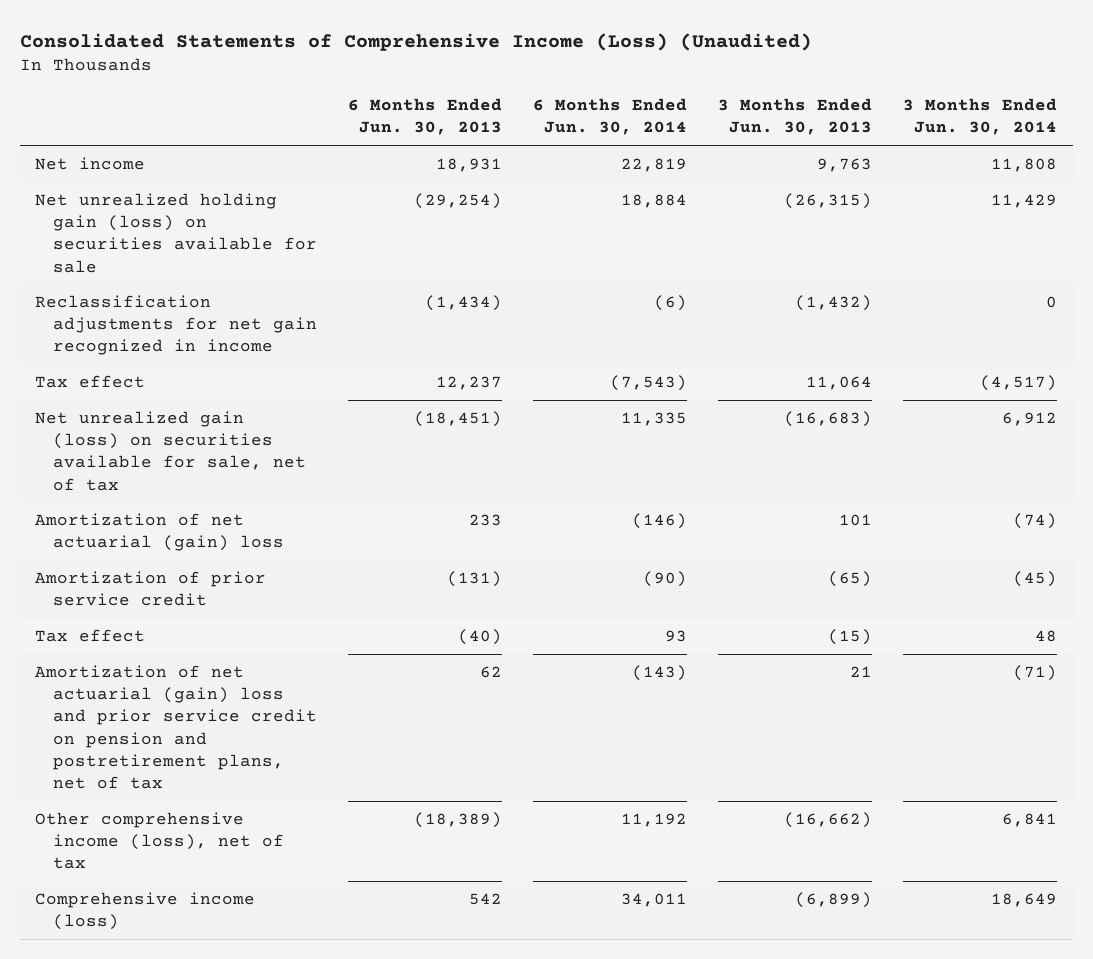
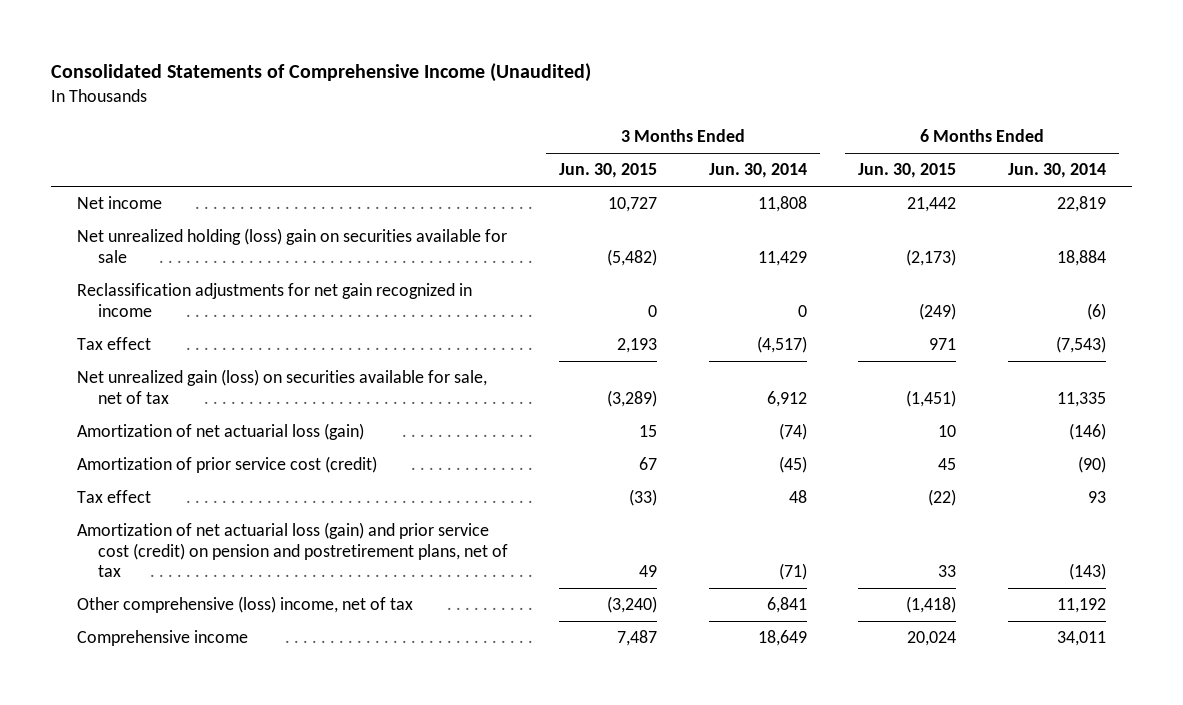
[19,32,812,51] Consolidated Statements of Comprehensive Income (Loss) (Unaudited) -> [50,63,591,83] Consolidated Statements of Comprehensive Income (Unaudited)
[348,98,503,136] 6 Months Ended Jun. 30, 2013 -> none
[718,98,873,136] 3 Months Ended Jun. 30, 2013 -> none
none -> [559,163,658,179] Jun. 30, 2015
none -> [858,163,957,179] Jun. 30, 2015
[35,192,317,273] Net unrealized holding gain (loss) on securities available for sale -> [76,228,507,263] Net unrealized holding (loss) gain on securities available for sale
[35,512,284,552] Amortization of net actuarial (gain) loss -> [76,423,364,441] Amortization of net actuarial loss (gain)
[35,570,267,607] Amortization of prior service credit -> [76,456,377,474] Amortization of prior service cost (credit)
[35,664,317,790] Amortization of net actuarial (gain) loss and prior service credit on pension and postretirement plans, net of tax -> [76,522,508,578] Amortization of net actuarial loss (gain) and prior service cost (credit) on pension and postretirement plans, net of tax
[35,811,284,870] Other comprehensive income (loss), net of tax -> [76,596,413,614] Other comprehensive (loss) income, net of tax
[35,891,256,931] Comprehensive income (loss) -> [76,630,248,647] Comprehensive income

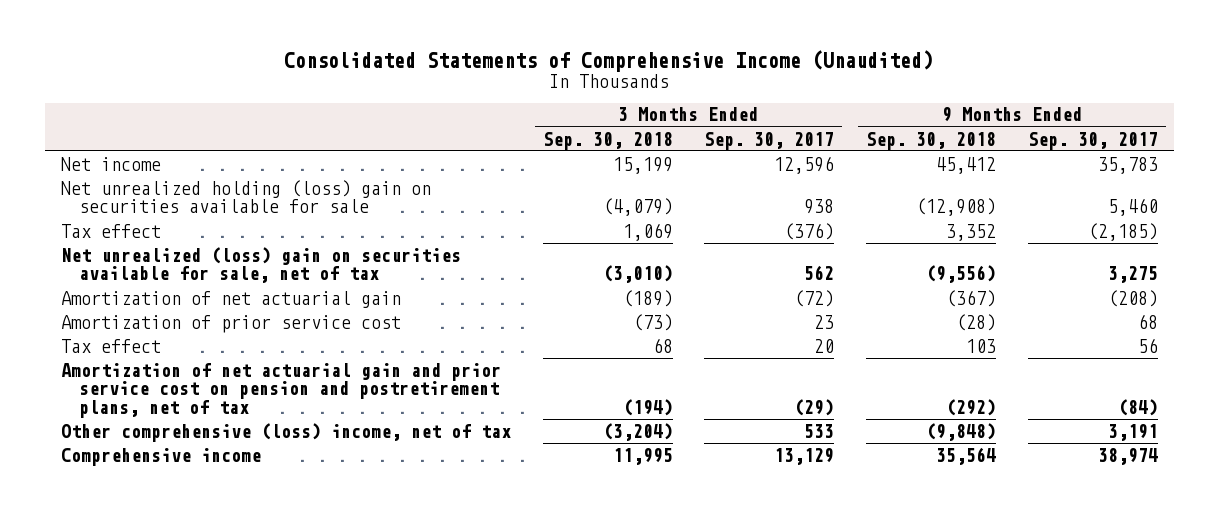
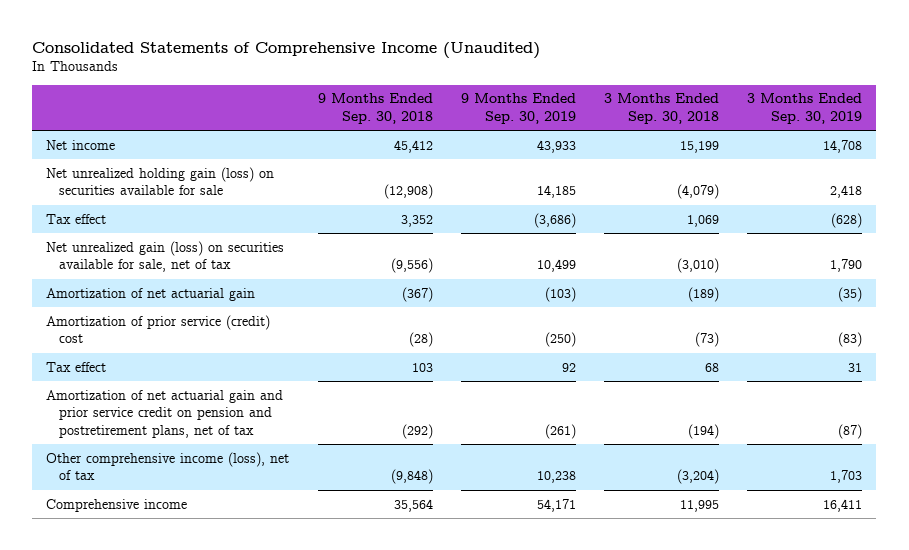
[704,131,835,150] Sep. 30, 2017 -> none
[1027,131,1158,150] Sep. 30, 2017 -> none
none -> [460,93,576,124] 9 Months Ended Sep. 30, 2019
none -> [747,93,863,124] 3 Months Ended Sep. 30, 2019
[60,179,431,214] Net unrealized holding (loss) gain on securities available for sale -> [46,166,275,196] Net unrealized holding gain (loss) on securities available for sale
[60,246,461,284] Net unrealized (loss) gain on securities available for sale, net of tax -> [46,240,285,273] Net unrealized gain (loss) on securities available for sale, net of tax
[60,314,401,333] Amortization of prior service cost -> [46,314,271,344] Amortization of prior service (credit) cost
[60,362,501,419] Amortization of net actuarial gain and prior service cost on pension and postretirement plans, net of tax -> [46,389,284,438] Amortization of net actuarial gain and prior service credit on pension and postretirement plans, net of tax
[60,422,511,442] Other comprehensive (loss) income, net of tax -> [46,451,290,481] Other comprehensive income (loss), net of tax

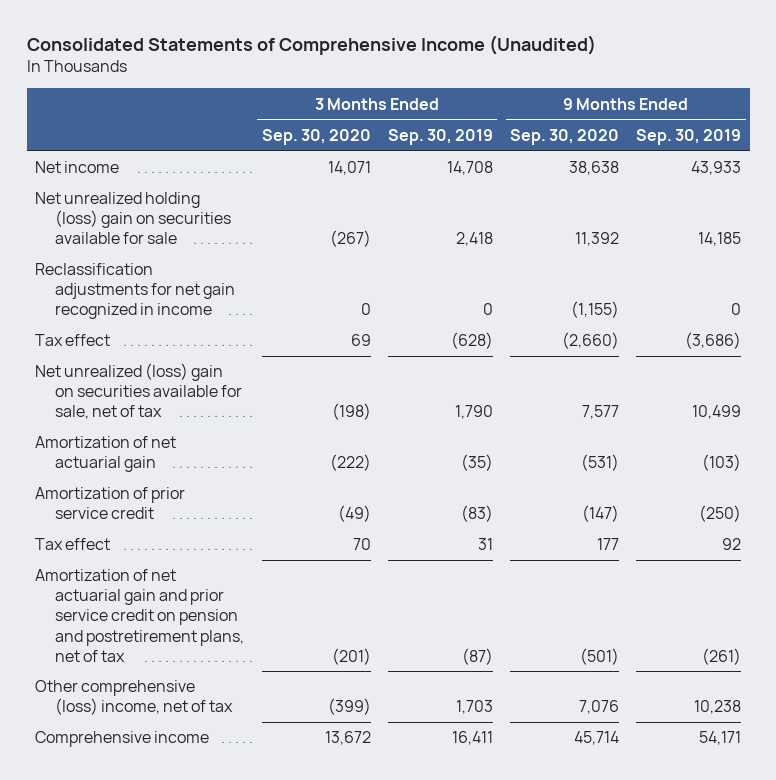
[317,93,433,124] 9 Months Ended Sep. 30, 2018 -> none
[603,93,719,124] 3 Months Ended Sep. 30, 2018 -> none
none -> [261,128,371,145] Sep. 30, 2020
none -> [510,128,620,145] Sep. 30, 2020
[46,166,275,196] Net unrealized holding gain (loss) on securities available for sale -> [35,192,232,245] Net unrealized holding (loss) gain on securities available for sale
none -> [35,263,236,320] Reclassification adjustments for net gain recognized in income
[46,240,285,273] Net unrealized gain (loss) on securities available for sale, net of tax -> [35,363,243,420] Net unrealized (loss) gain on securities available for sale, net of tax
[46,314,271,344] Amortization of prior service (credit) cost -> [35,487,186,520] Amortization of prior service credit
[46,451,290,481] Other comprehensive income (loss), net of tax -> [35,680,234,716] Other comprehensive (loss) income, net of tax

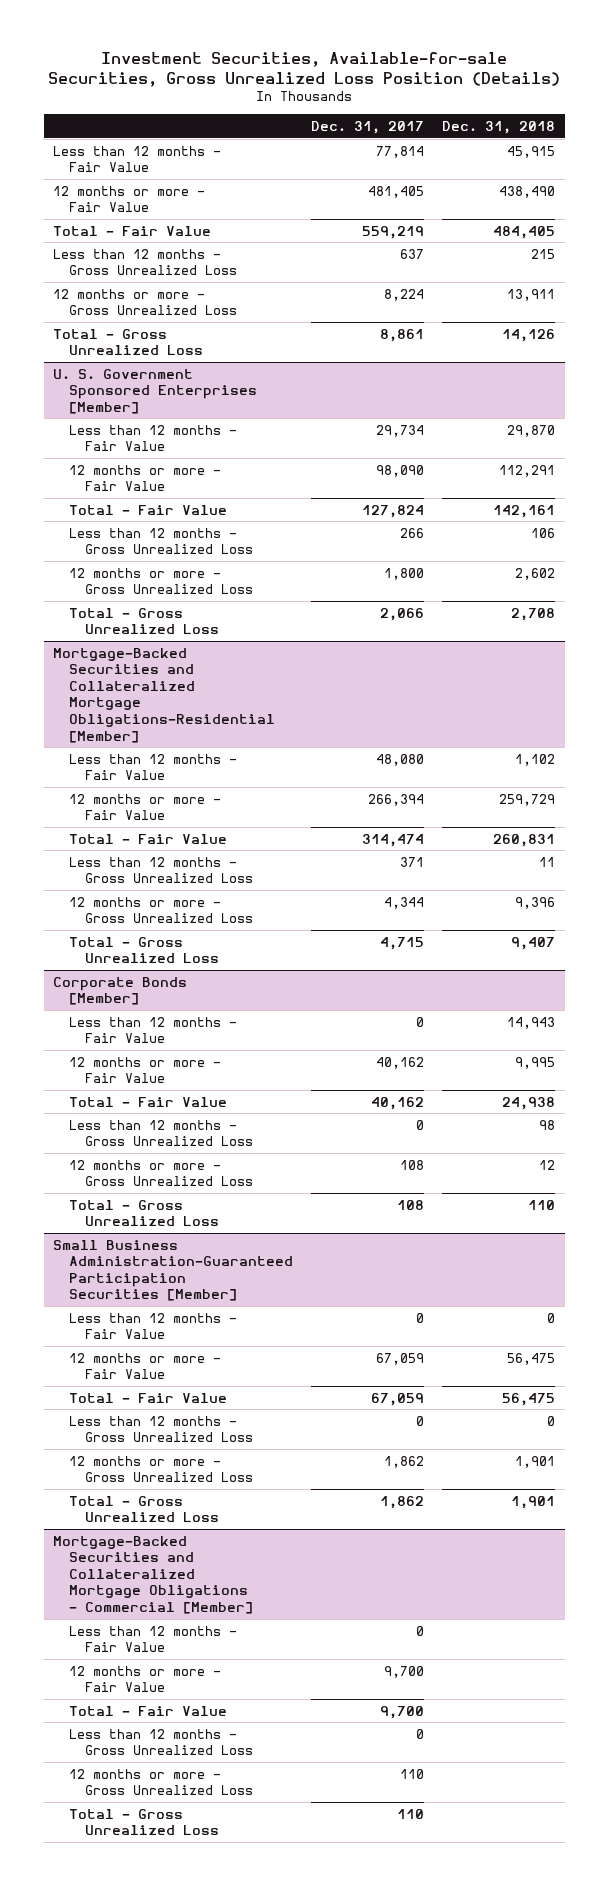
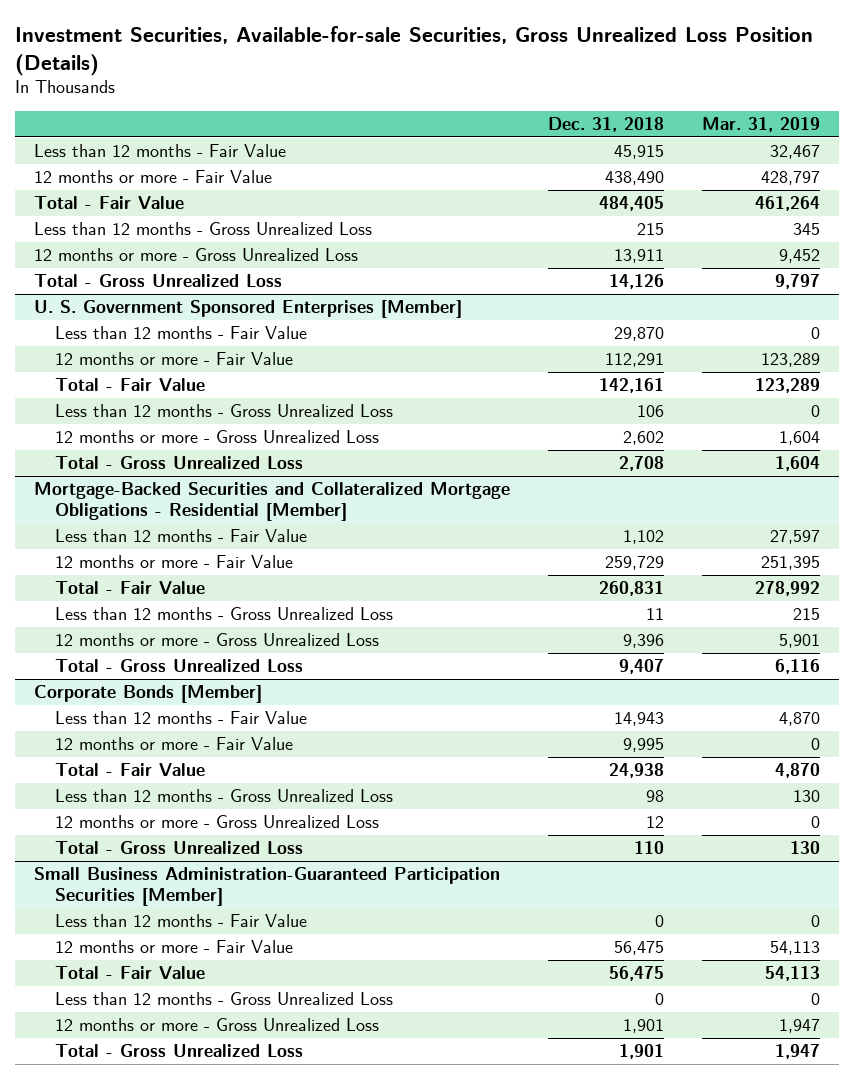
[311,120,425,134] Dec. 31, 2017 -> none
none -> [702,117,821,133] Mar. 31, 2019
[52,647,276,743] Mortgage-Backed Securities and Collateralized Mortgage Obligations-Residential [Member] -> [34,482,511,522] Mortgage-Backed Securities and Collateralized Mortgage Obligations - Residential [Member]
[52,1535,254,1614] Mortgage-Backed Securities and Collateralized Mortgage Obligations - Commercial [Member] -> none
[69,1625,238,1653] Less than 12 months - Fair Value -> none
[69,1665,222,1693] 12 months or more - Fair Value -> none
[69,1705,228,1716] Total - Fair Value -> none
[69,1728,254,1756] Less than 12 months - Gross Unrealized Loss -> none
[69,1768,254,1796] 12 months or more - Gross Unrealized Loss -> none
[69,1808,220,1836] Total - Gross Unrealized Loss -> none

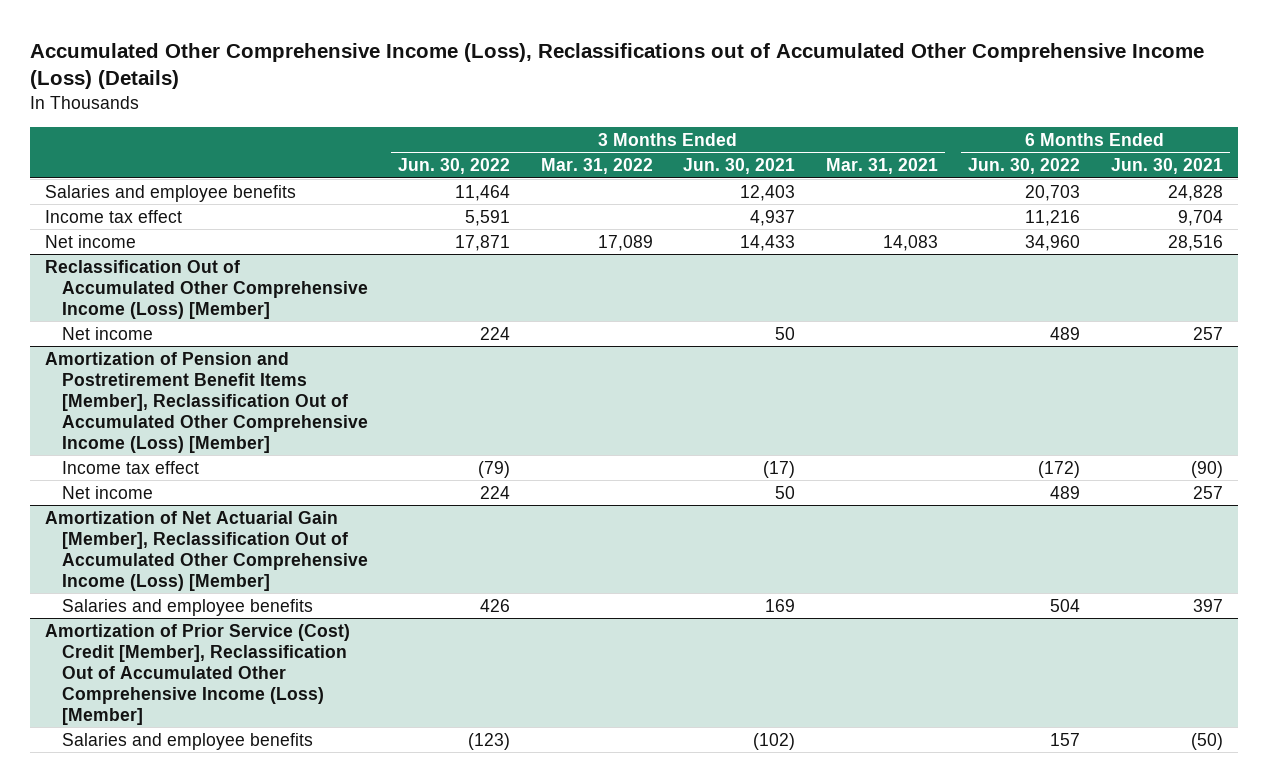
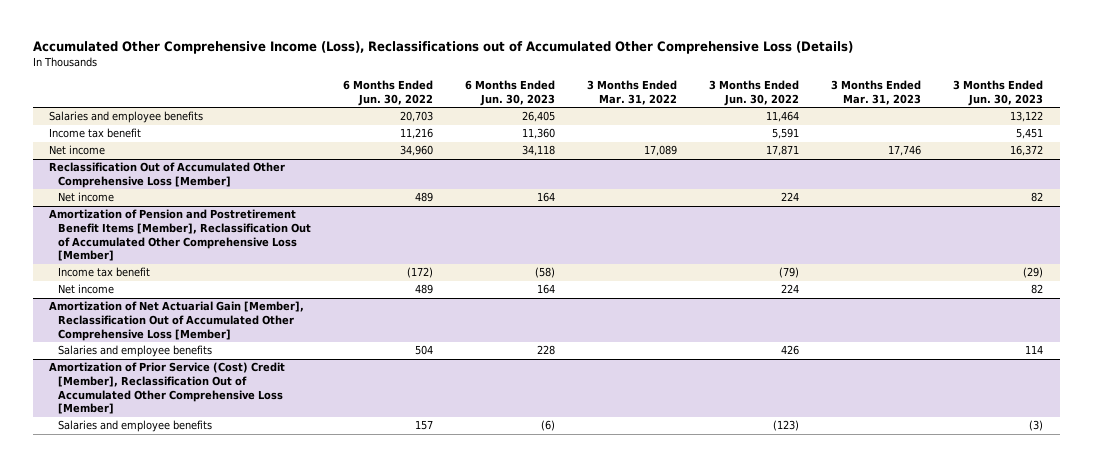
[30,42,1205,90] Accumulated Other Comprehensive Income (Loss), Reclassifications out of Accumulated Other Comprehensive Income (Loss) (Details) -> [33,40,854,54] Accumulated Other Comprehensive Income (Loss), Reclassifications out of Accumulated Other Comprehensive Loss (Details)
[683,158,796,175] Jun. 30, 2021 -> none
[825,158,938,175] Mar. 31, 2021 -> none
[1110,158,1223,175] Jun. 30, 2021 -> none
none -> [465,80,556,106] 6 Months Ended Jun. 30, 2023
none -> [831,80,922,105] 3 Months Ended Mar. 31, 2023
none -> [953,80,1044,106] 3 Months Ended Jun. 30, 2023
[45,209,183,223] Income tax effect -> [49,128,142,139] Income tax benefit
[45,259,368,319] Reclassification Out of Accumulated Other Comprehensive Income (Loss) [Member] -> [49,162,286,189] Reclassification Out of Accumulated Other Comprehensive Loss [Member]
[45,351,368,453] Amortization of Pension and Postretirement Benefit Items [Member], Reclassification Out of Accumulated Other Comprehensive Income (Loss) [Member] -> [49,209,311,262] Amortization of Pension and Postretirement Benefit Items [Member], Reclassification Out of Accumulated Other Comprehensive Loss [Member]
[61,460,199,474] Income tax effect -> [57,267,150,278] Income tax benefit
[45,510,368,591] Amortization of Net Actuarial Gain [Member], Reclassification Out of Accumulated Other Comprehensive Income (Loss) [Member] -> [49,301,305,341] Amortization of Net Actuarial Gain [Member], Reclassification Out of Accumulated Other Comprehensive Loss [Member]
[45,623,351,725] Amortization of Prior Service (Cost) Credit [Member], Reclassification Out of Accumulated Other Comprehensive Income (Loss) [Member] -> [49,362,286,415] Amortization of Prior Service (Cost) Credit [Member], Reclassification Out of Accumulated Other Comprehensive Loss [Member]

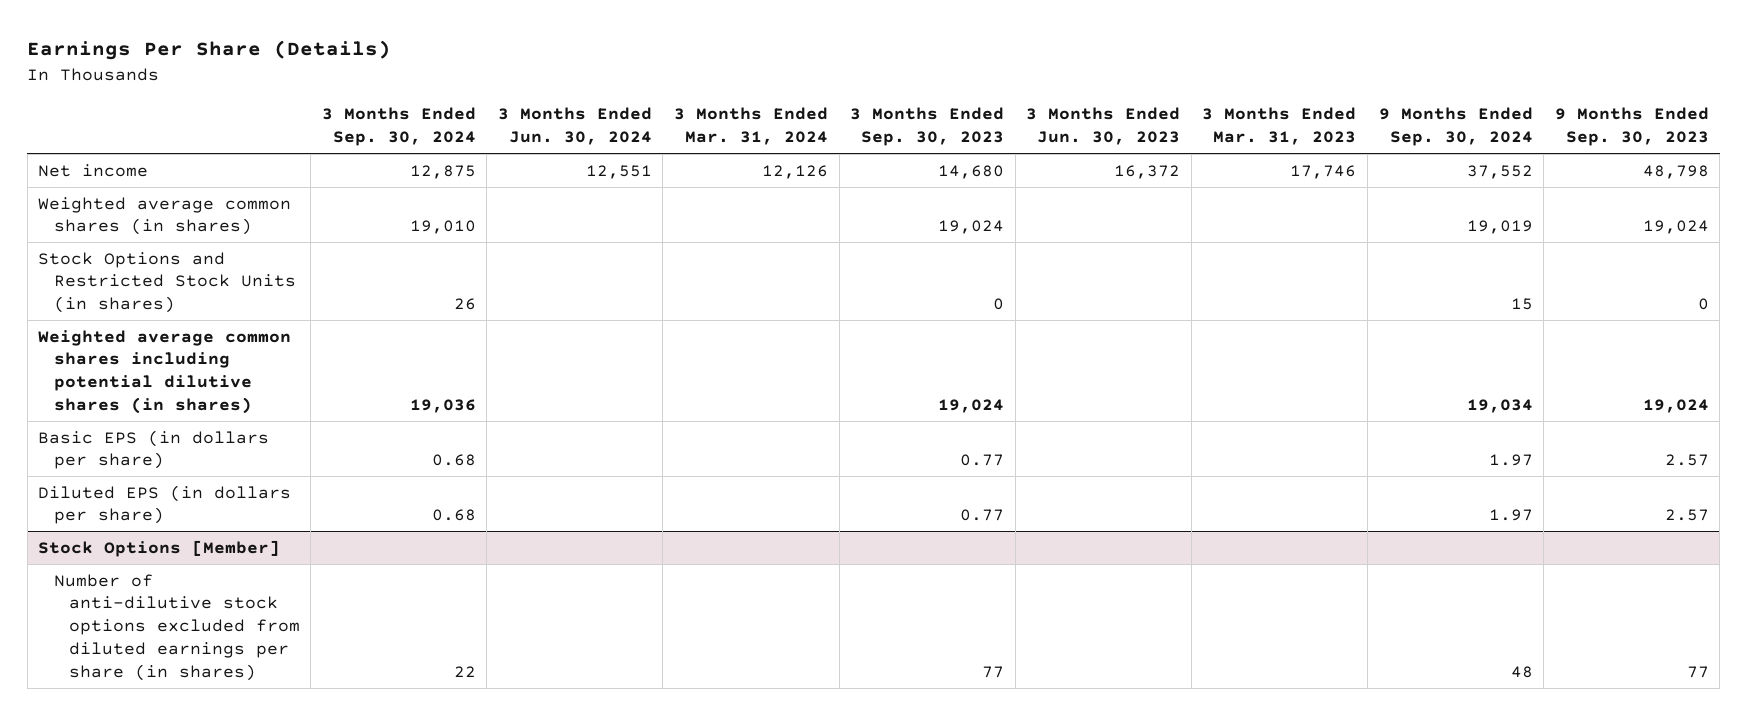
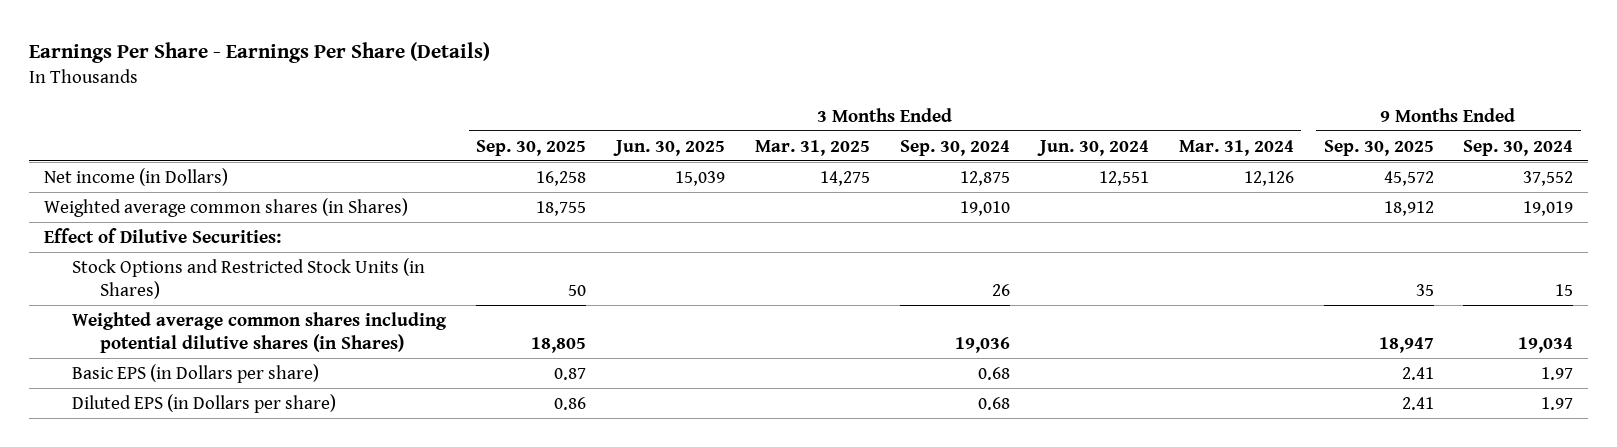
[27,40,392,61] Earnings Per Share (Details) -> [29,41,491,63] Earnings Per Share - Earnings Per Share (Details)
[850,107,1005,147] 3 Months Ended Sep. 30, 2023 -> none
[1026,107,1181,146] 3 Months Ended Jun. 30, 2023 -> none
[1202,107,1357,146] 3 Months Ended Mar. 31, 2023 -> none
[1554,107,1709,147] 9 Months Ended Sep. 30, 2023 -> none
none -> [476,139,587,156] Sep. 30, 2025
none -> [613,139,726,156] Jun. 30, 2025
none -> [754,139,870,156] Mar. 31, 2025
none -> [1323,139,1434,156] Sep. 30, 2025
[38,539,281,557] Stock Options [Member] -> none
[53,573,300,681] Number of anti-dilutive stock options excluded from diluted earnings per share (in shares) -> none
[38,163,149,177] Net income -> [44,167,229,186] Net income (in Dollars)
[38,196,292,236] Weighted average common shares (in shares) -> [44,197,409,217] Weighted average common shares (in Shares)
none -> [44,227,282,243] Effect of Dilutive Securities:
[38,251,296,314] Stock Options and Restricted Stock Units (in shares) -> [72,257,426,299] Stock Options and Restricted Stock Units (in Shares)
[38,329,292,414] Weighted average common shares including potential dilutive shares (in shares) -> [72,311,448,353] Weighted average common shares including potential dilutive shares (in Shares)
[38,429,270,470] Basic EPS (in dollars per share) -> [72,363,320,383] Basic EPS (in Dollars per share)
[38,484,292,525] Diluted EPS (in dollars per share) -> [72,393,337,413] Diluted EPS (in Dollars per share)

